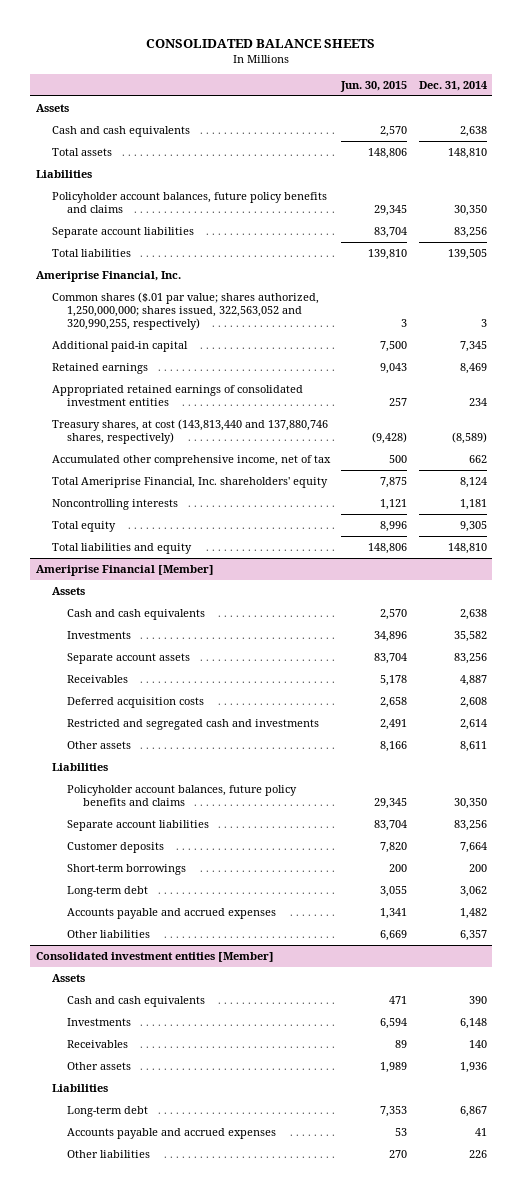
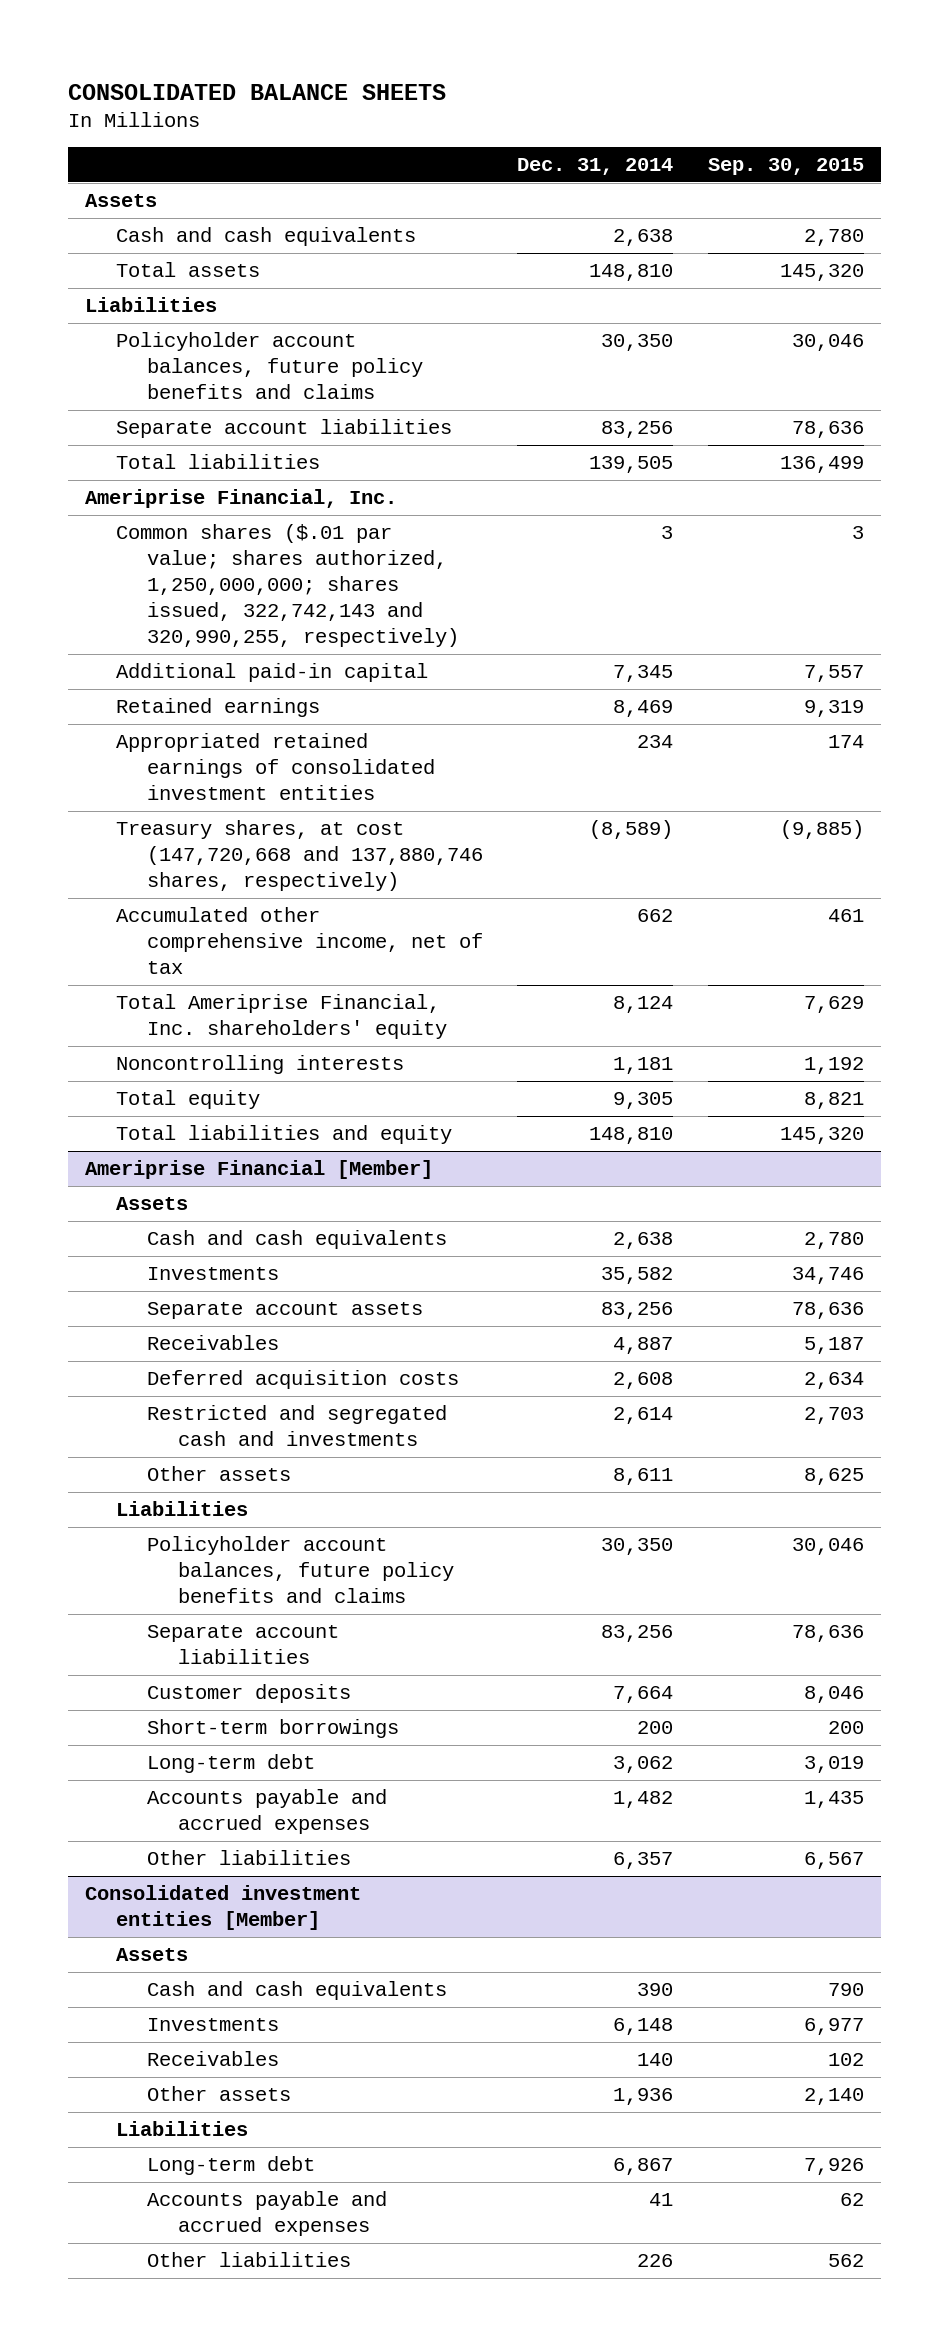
[340,80,408,92] Jun. 30, 2015 -> none
none -> [707,158,864,176] Sep. 30, 2015
[51,291,319,331] Common shares ($.01 par value; shares authorized, 1,250,000,000; shares issued, 322,563,052 and 320,990,255, respectively) -> [116,524,459,648] Common shares ($.01 par value; shares authorized, 1,250,000,000; shares issued, 322,742,143 and 320,990,255, respectively)
[51,418,328,445] Treasury shares, at cost (143,813,440 and 137,880,746 shares, respectively) -> [116,820,483,892] Treasury shares, at cost (147,720,668 and 137,880,746 shares, respectively)

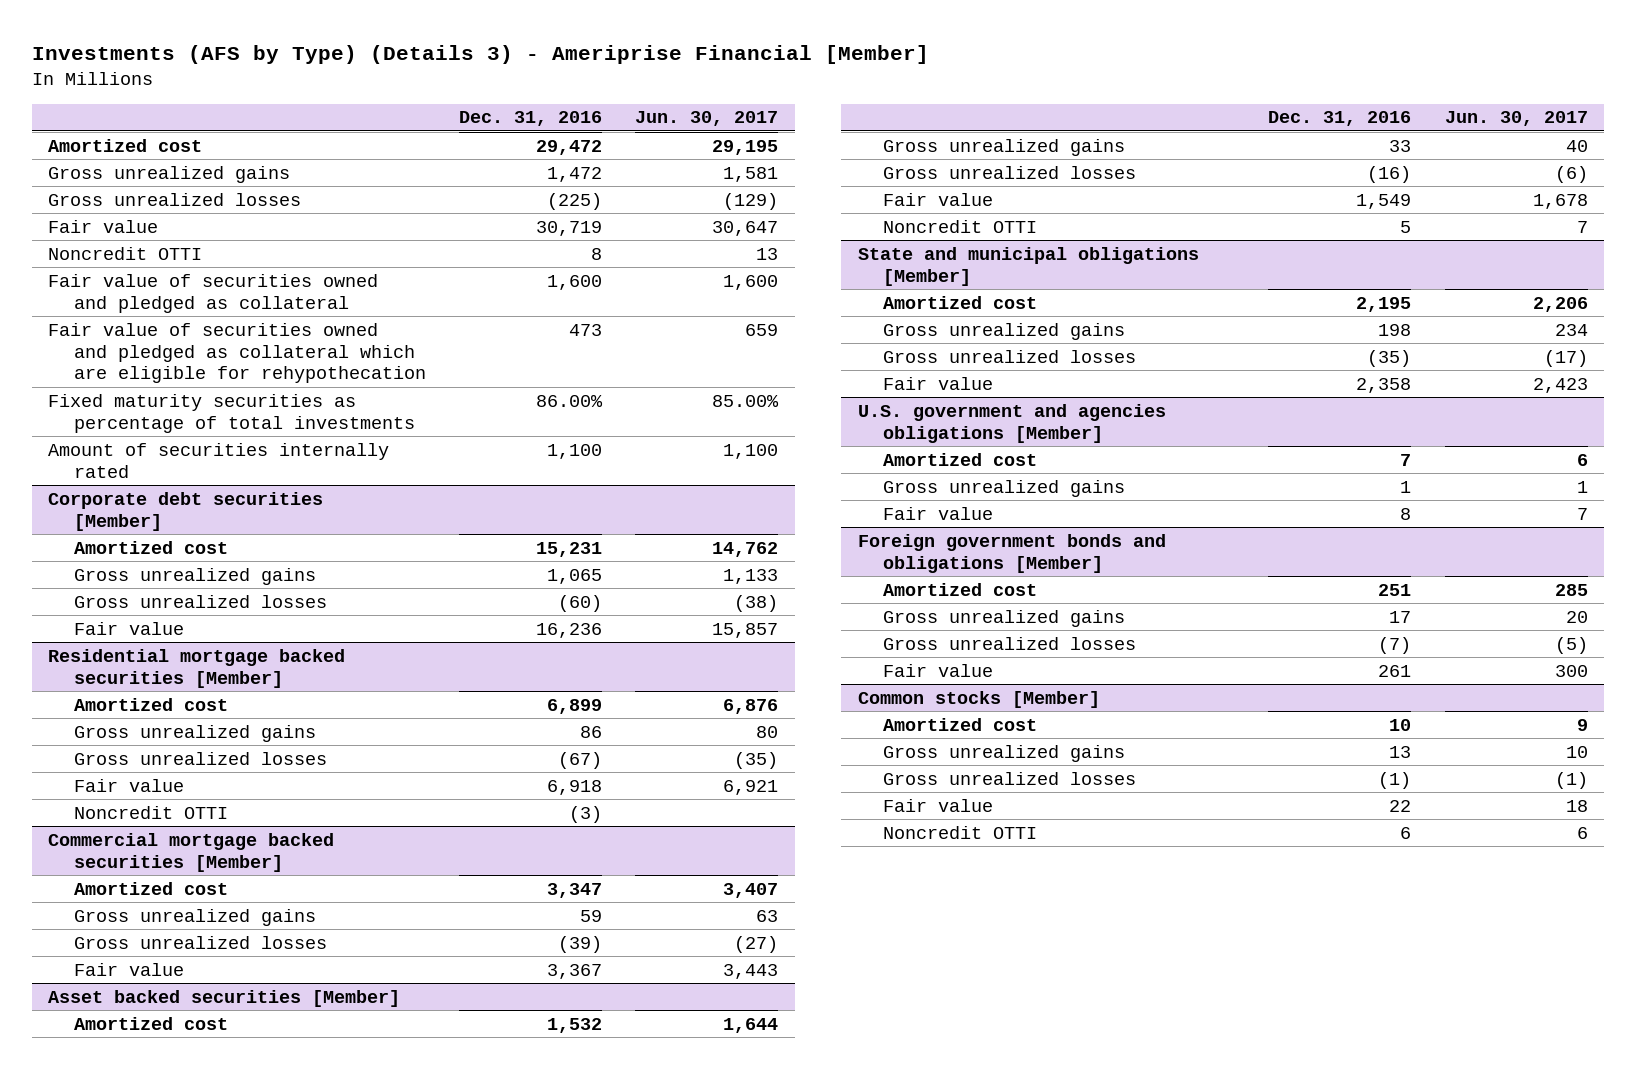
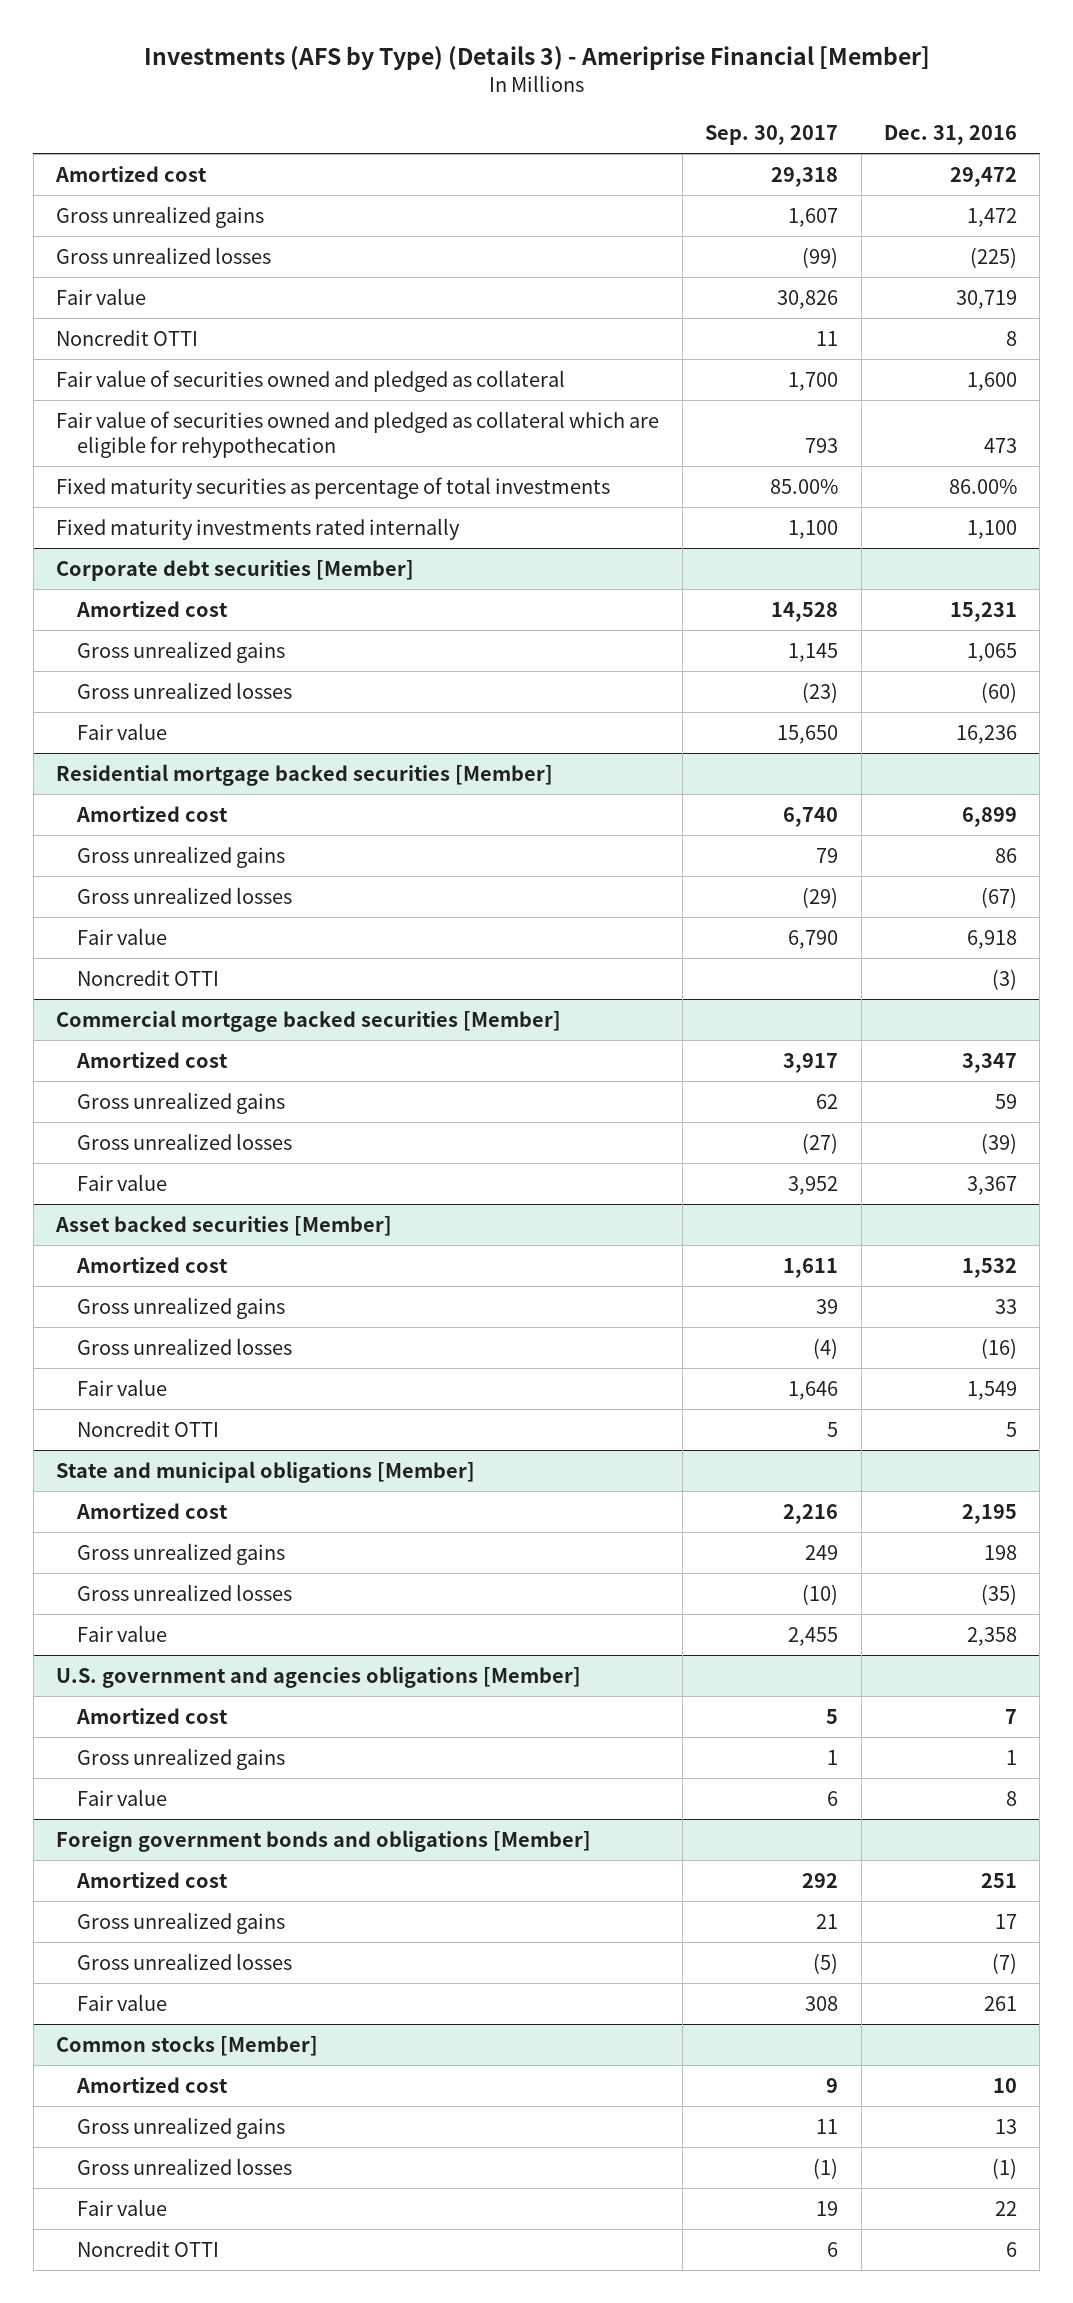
[635,111,779,127] Jun. 30, 2017 -> none
none -> [705,124,839,145] Sep. 30, 2017
[48,442,390,478] Amount of securities internally rated -> [56,517,461,540] Fixed maturity investments rated internally

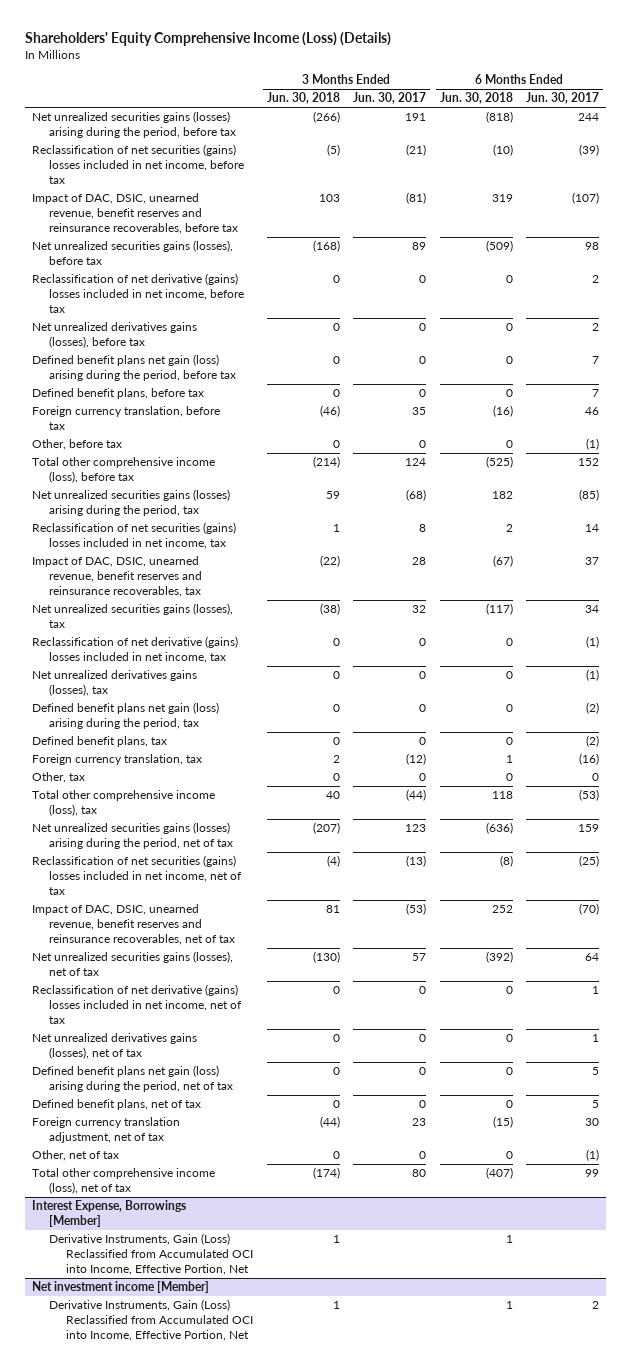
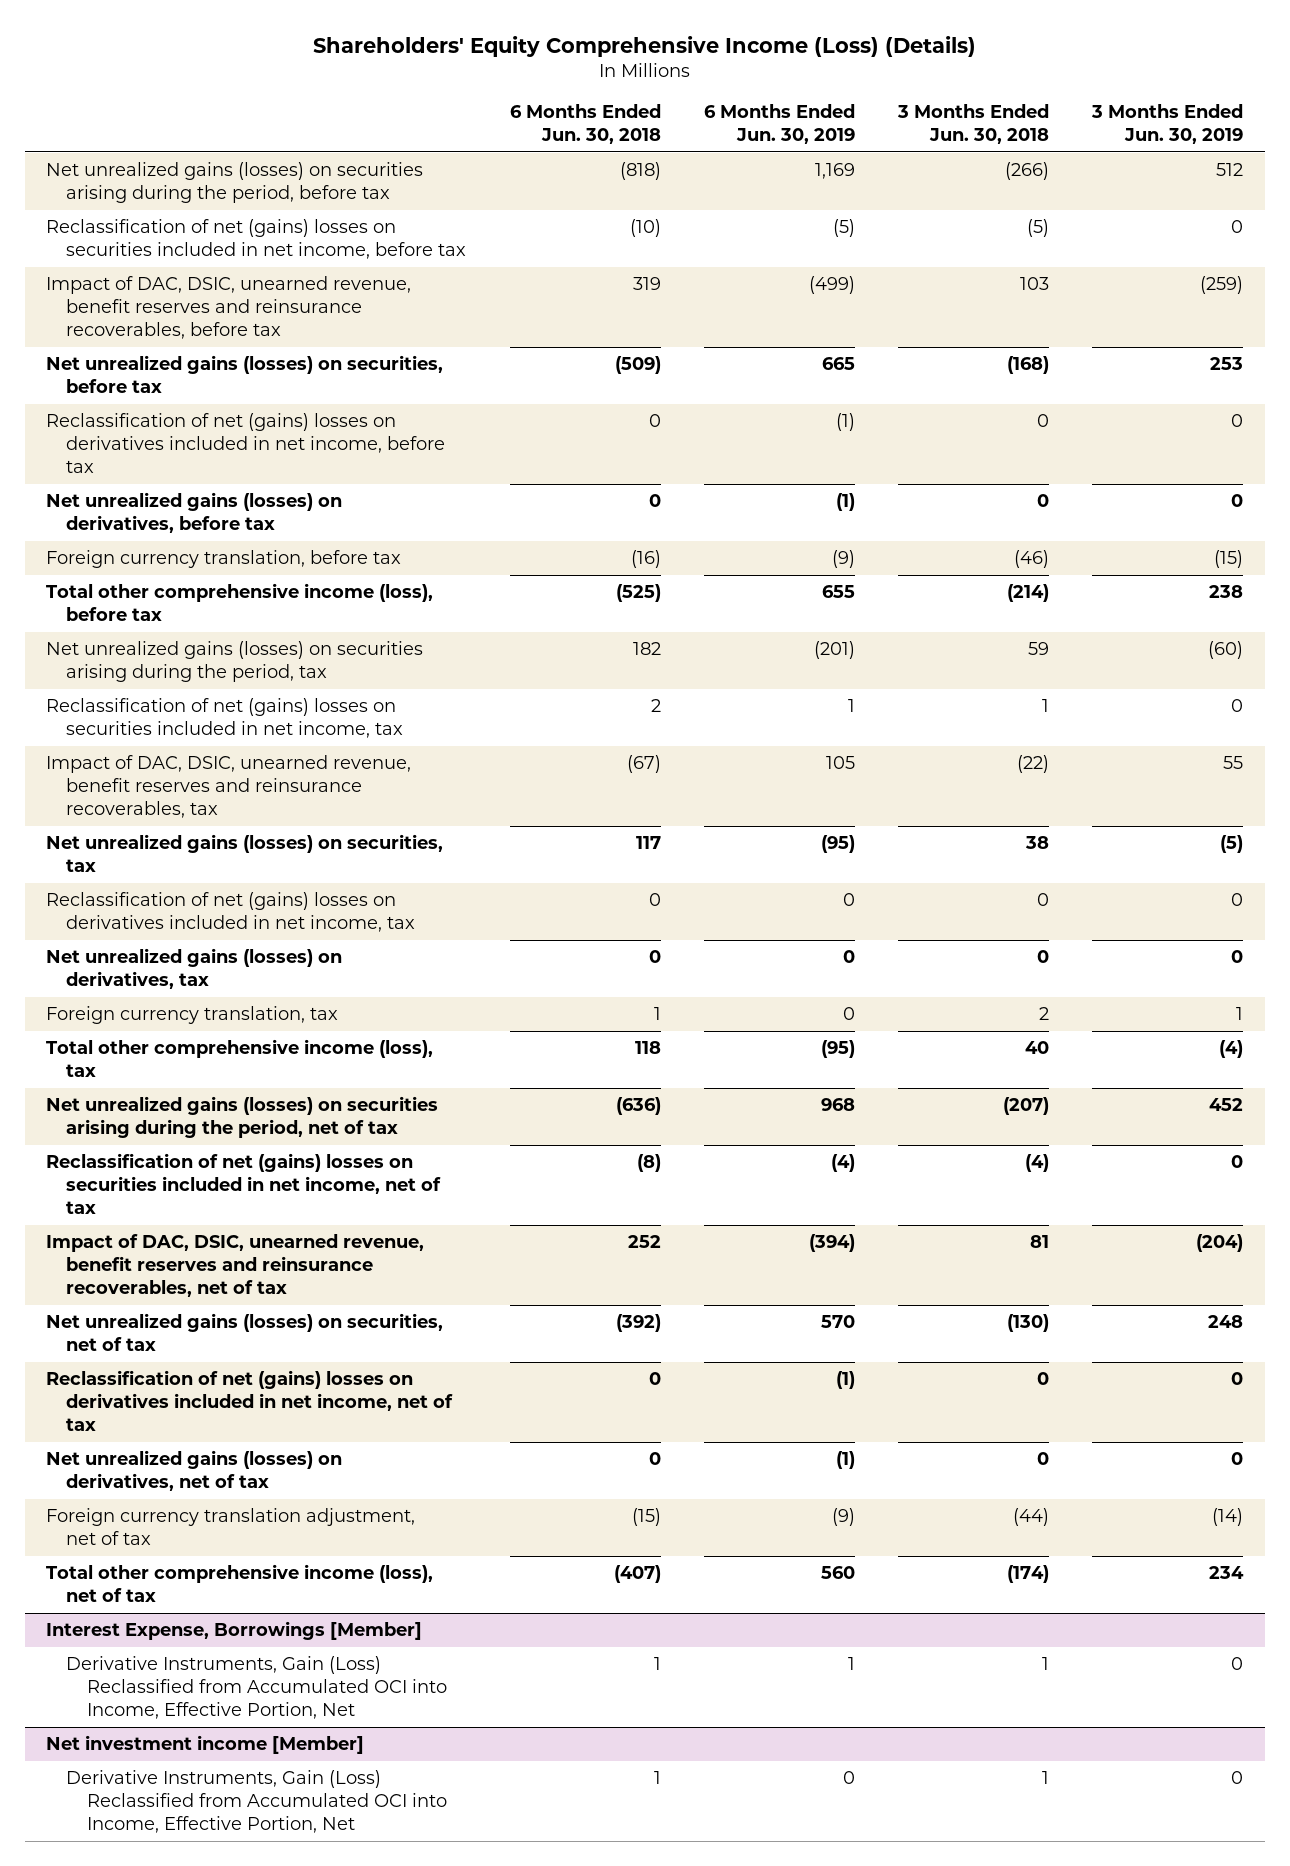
[353,92,427,105] Jun. 30, 2017 -> none
[526,92,600,105] Jun. 30, 2017 -> none
none -> [703,104,855,145] 6 Months Ended Jun. 30, 2019
none -> [1091,104,1244,145] 3 Months Ended Jun. 30, 2019
[31,111,236,139] Net unrealized securities gains (losses) arising during the period, before tax -> [46,162,424,204] Net unrealized gains (losses) on securities arising during the period, before tax
[31,144,244,184] Reclassification of net securities (gains) losses included in net income, before tax -> [46,219,467,260] Reclassification of net (gains) losses on securities included in net income, before tax
[31,354,236,382] Defined benefit plans net gain (loss) arising during the period, before tax -> none
[31,388,204,400] Defined benefit plans, before tax -> none
[31,240,233,266] Net unrealized securities gains (losses), before tax -> [46,355,444,394] Net unrealized gains (losses) on securities, before tax
[31,273,244,313] Reclassification of net derivative (gains) losses included in net income, before tax -> [46,413,446,474] Reclassification of net (gains) losses on derivatives included in net income, before tax
[31,322,197,349] Net unrealized derivatives gains (losses), before tax -> [46,492,343,534] Net unrealized gains (losses) on derivatives, before tax
[31,439,122,451] Other, before tax -> none
[31,489,230,517] Net unrealized securities gains (losses) arising during the period, tax -> [46,641,424,683] Net unrealized gains (losses) on securities arising during the period, tax
[31,522,236,550] Reclassification of net securities (gains) losses included in net income, tax -> [46,698,404,739] Reclassification of net (gains) losses on securities included in net income, tax
[31,702,219,730] Defined benefit plans net gain (loss) arising during the period, tax -> none
[31,736,167,748] Defined benefit plans, tax -> none
[31,603,233,629] Net unrealized securities gains (losses), tax -> [46,834,444,873] Net unrealized gains (losses) on securities, tax
[319,603,340,616] (38) -> [1025,836,1050,850] 38
[485,603,513,616] (117) -> [635,836,661,850] 117
[31,636,238,664] Reclassification of net derivative (gains) losses included in net income, tax -> [46,892,416,933] Reclassification of net (gains) losses on derivatives included in net income, tax
[31,670,197,697] Net unrealized derivatives gains (losses), tax -> [46,948,343,990] Net unrealized gains (losses) on derivatives, tax
[31,772,85,784] Other, tax -> none
[31,822,233,850] Net unrealized securities gains (losses) arising during the period, net of tax -> [46,1096,439,1139] Net unrealized gains (losses) on securities arising during the period, net of tax
[31,855,242,895] Reclassification of net securities (gains) losses included in net income, net of tax -> [46,1153,442,1215] Reclassification of net (gains) losses on securities included in net income, net of tax
[31,1065,233,1093] Defined benefit plans net gain (loss) arising during the period, net of tax -> none
[31,1099,201,1111] Defined benefit plans, net of tax -> none
[31,951,233,977] Net unrealized securities gains (losses), net of tax -> [46,1313,444,1352] Net unrealized gains (losses) on securities, net of tax
[31,984,242,1024] Reclassification of net derivative (gains) losses included in net income, net of tax -> [46,1370,454,1432] Reclassification of net (gains) losses on derivatives included in net income, net of tax
[31,1033,197,1060] Net unrealized derivatives gains (losses), net of tax -> [46,1450,343,1492] Net unrealized gains (losses) on derivatives, net of tax
[31,1150,119,1162] Other, net of tax -> none

